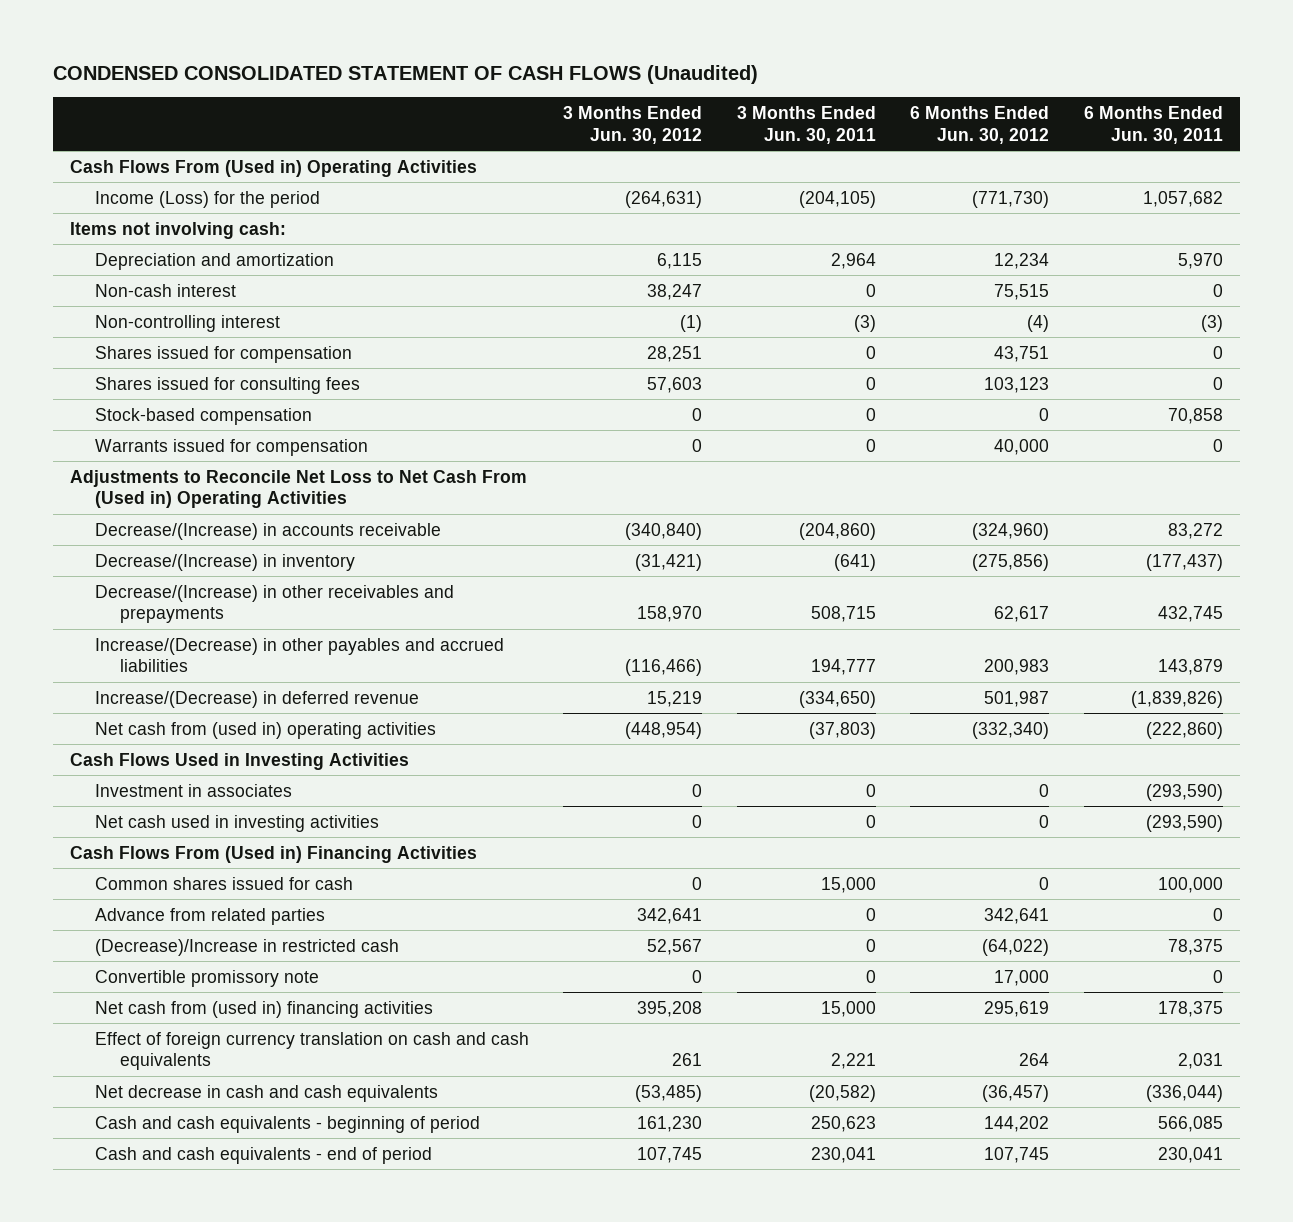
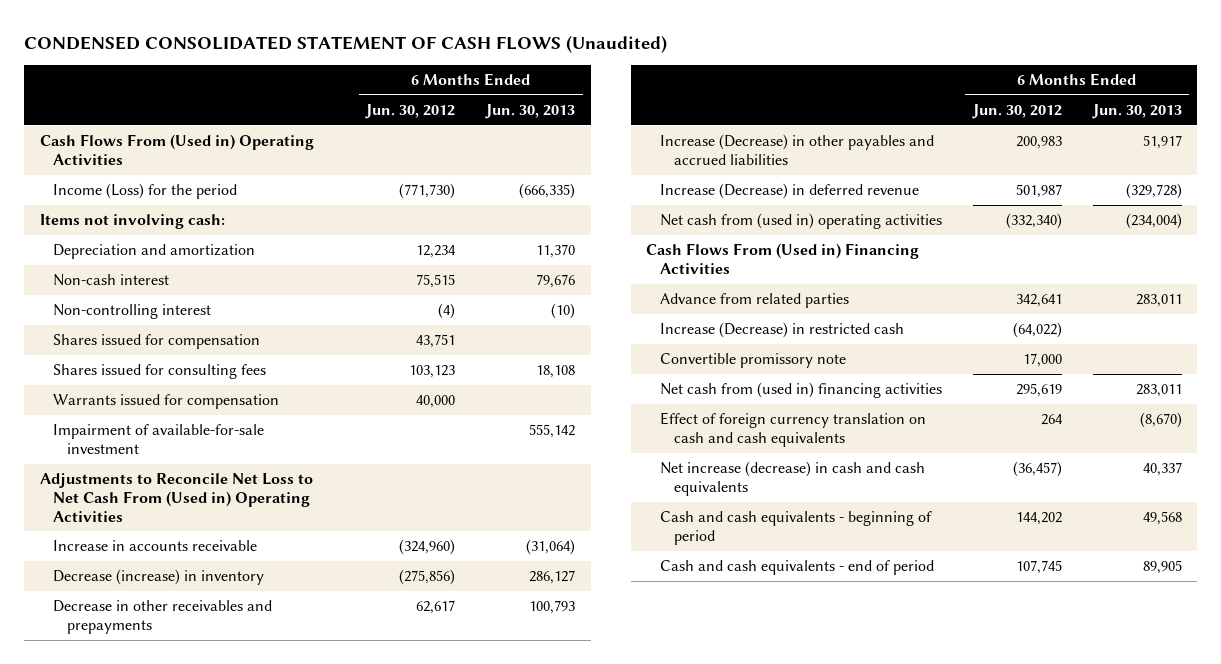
[563,105,703,144] 3 Months Ended Jun. 30, 2012 -> none
[736,105,876,144] 3 Months Ended Jun. 30, 2011 -> none
[1083,105,1223,144] 6 Months Ended Jun. 30, 2011 -> none
none -> [485,103,576,119] Jun. 30, 2013
[94,407,312,425] Stock-based compensation -> none
none -> [53,424,265,454] Impairment of available-for-sale investment
[94,522,441,540] Decrease/(Increase) in accounts receivable -> [53,540,258,552] Increase in accounts receivable
[94,553,355,571] Decrease/(Increase) in inventory -> [53,569,265,586] Decrease (increase) in inventory
[94,584,454,624] Decrease/(Increase) in other receivables and prepayments -> [53,600,273,634] Decrease in other receivables and prepayments
[94,637,504,673] Increase/(Decrease) in other payables and accrued liabilities -> [659,134,934,165] Increase (Decrease) in other payables and accrued liabilities
[94,690,419,708] Increase/(Decrease) in deferred revenue -> [659,183,919,200] Increase (Decrease) in deferred revenue
[69,752,409,770] Cash Flows Used in Investing Activities -> none
[94,783,292,797] Investment in associates -> none
[94,814,379,832] Net cash used in investing activities -> none
[94,876,353,890] Common shares issued for cash -> none
[94,938,399,956] (Decrease)/Increase in restricted cash -> [659,322,904,339] Increase (Decrease) in restricted cash
[94,1084,438,1102] Net decrease in cash and cash equivalents -> [659,461,925,496] Net increase (decrease) in cash and cash equivalents

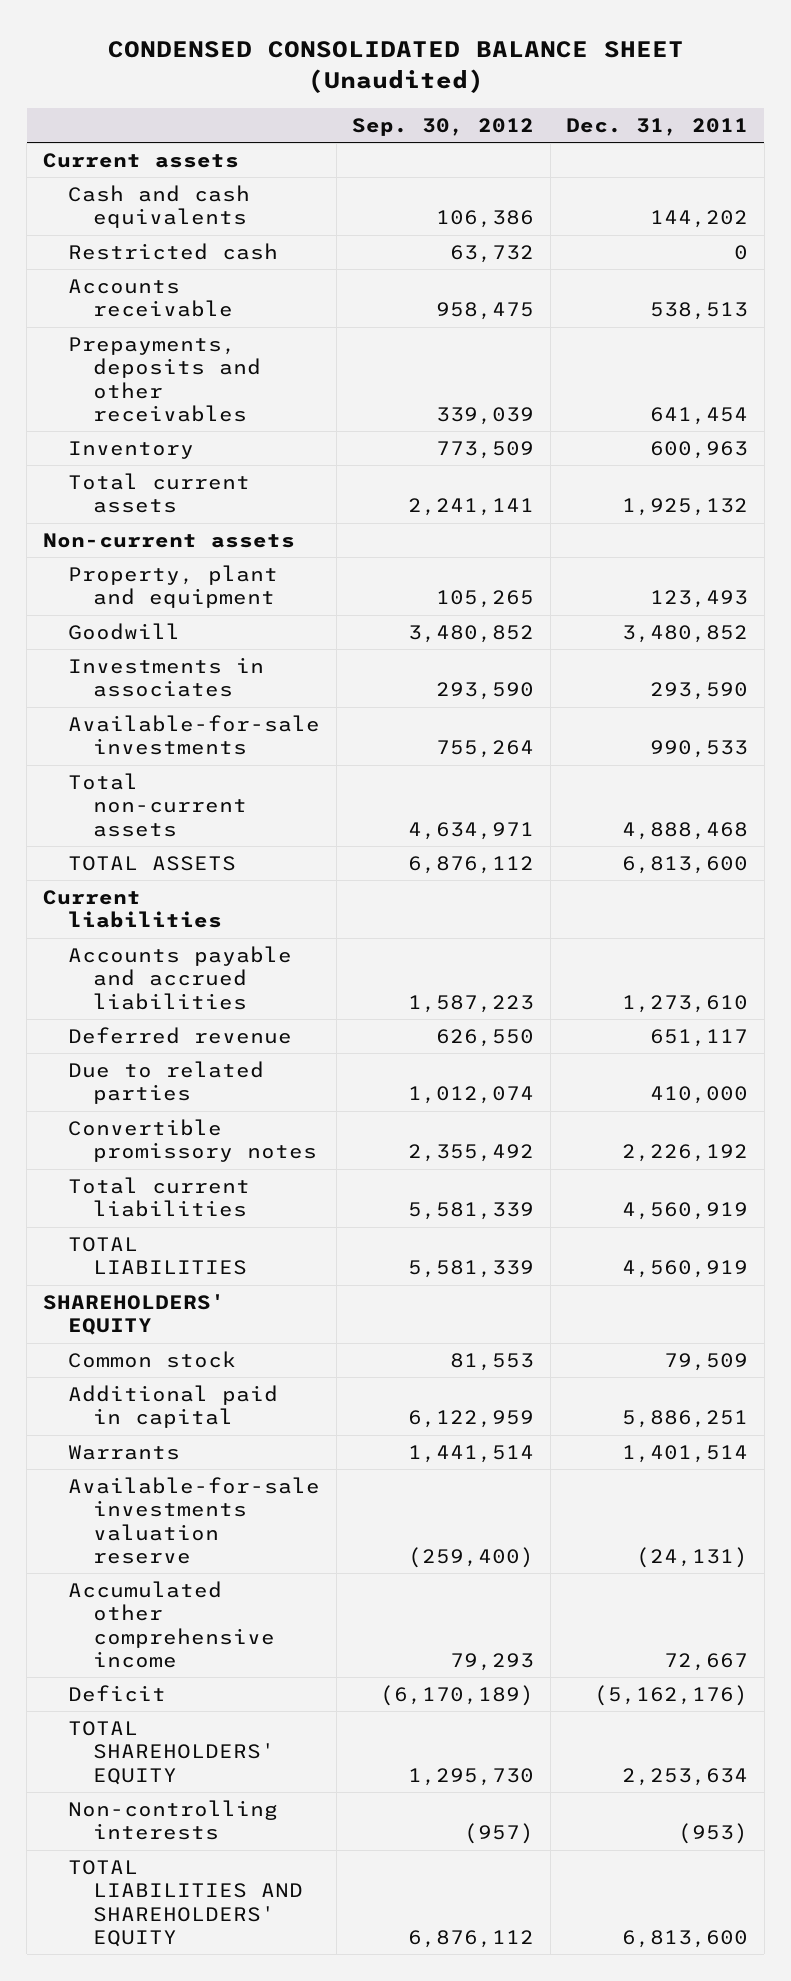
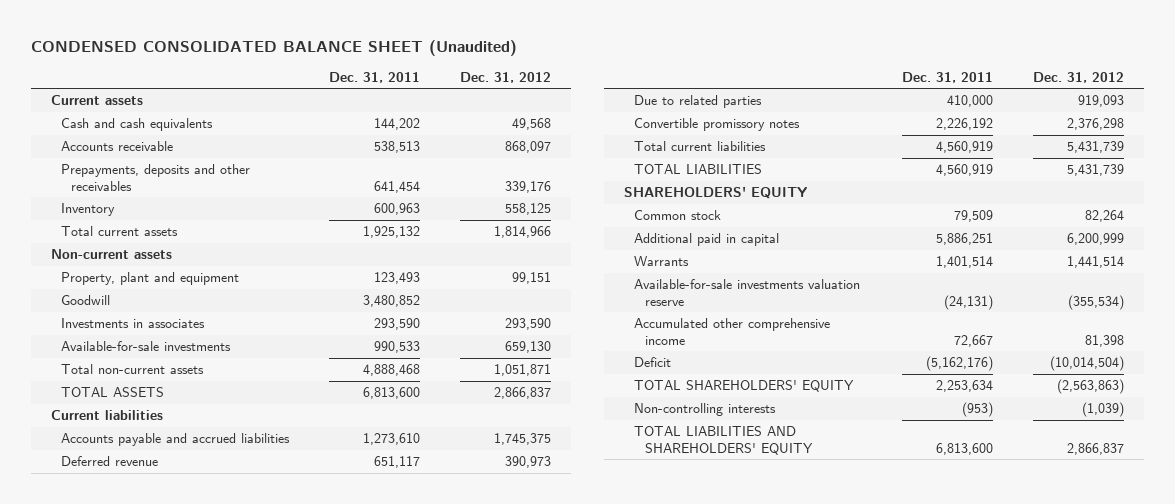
[352,117,535,136] Sep. 30, 2012 -> none
none -> [459,71,551,83] Dec. 31, 2012
[67,243,278,261] Restricted cash -> none

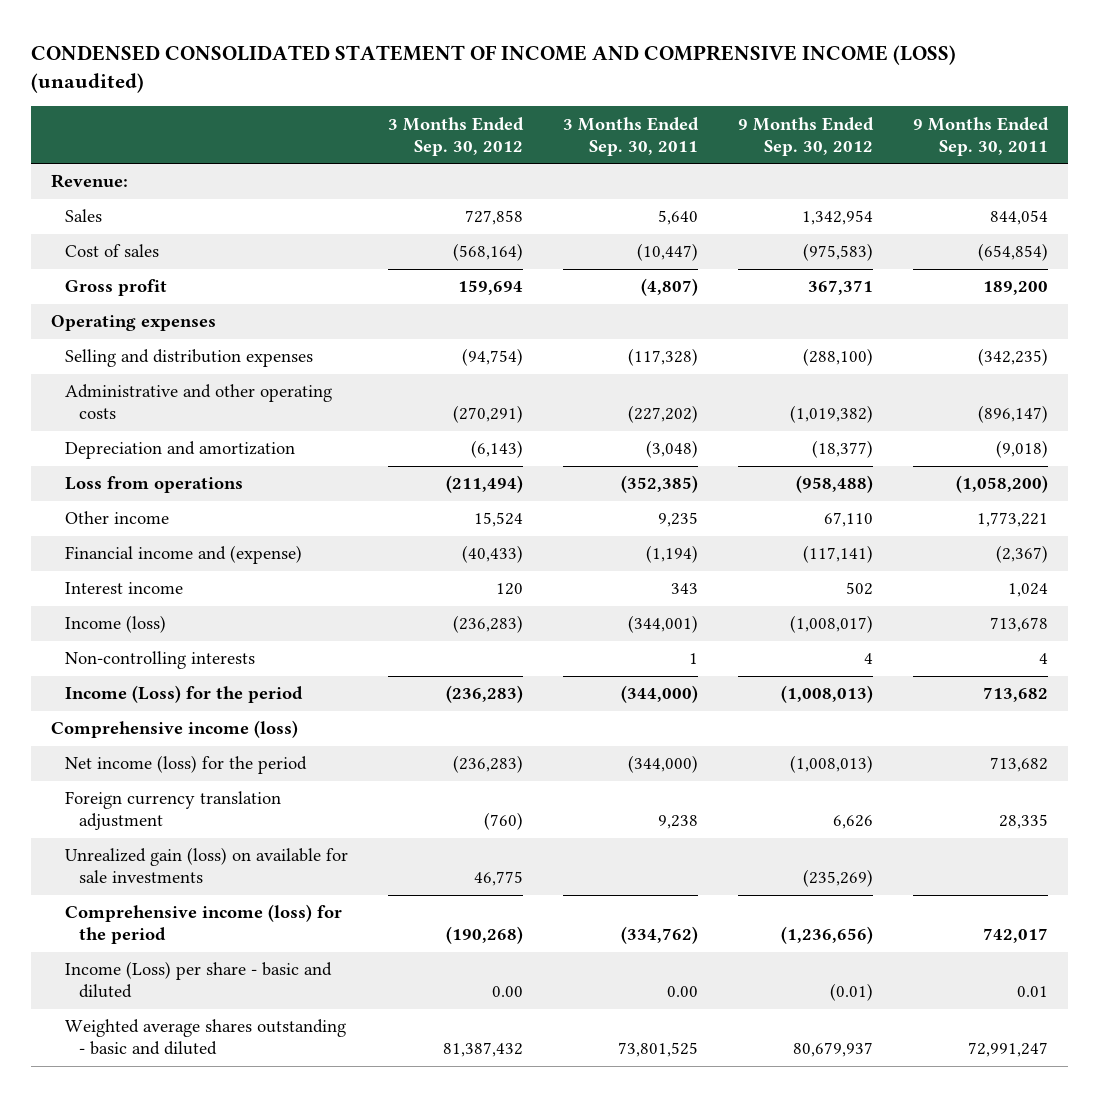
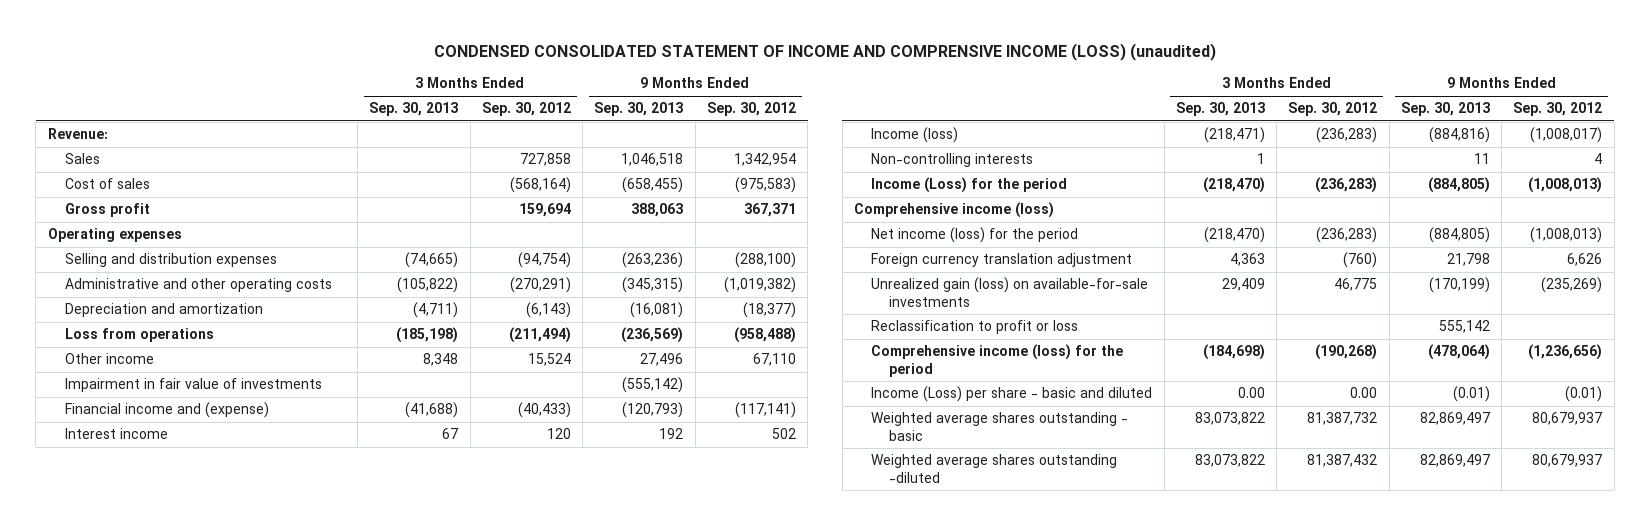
[562,116,699,156] 3 Months Ended Sep. 30, 2011 -> none
[913,116,1050,156] 9 Months Ended Sep. 30, 2011 -> none
none -> [369,102,459,117] Sep. 30, 2013
none -> [594,102,684,117] Sep. 30, 2013
none -> [64,378,322,393] Impairment in fair value of investments
[64,847,348,884] Unrealized gain (loss) on available for sale investments -> [871,277,1149,307] Unrealized gain (loss) on available-for-sale investments
none -> [871,320,1079,335] Reclassification to profit or loss
none -> [871,412,1129,441] Weighted average shares outstanding - basic
[64,1019,346,1056] Weighted average shares outstanding - basic and diluted -> [871,454,1118,483] Weighted average shares outstanding -diluted

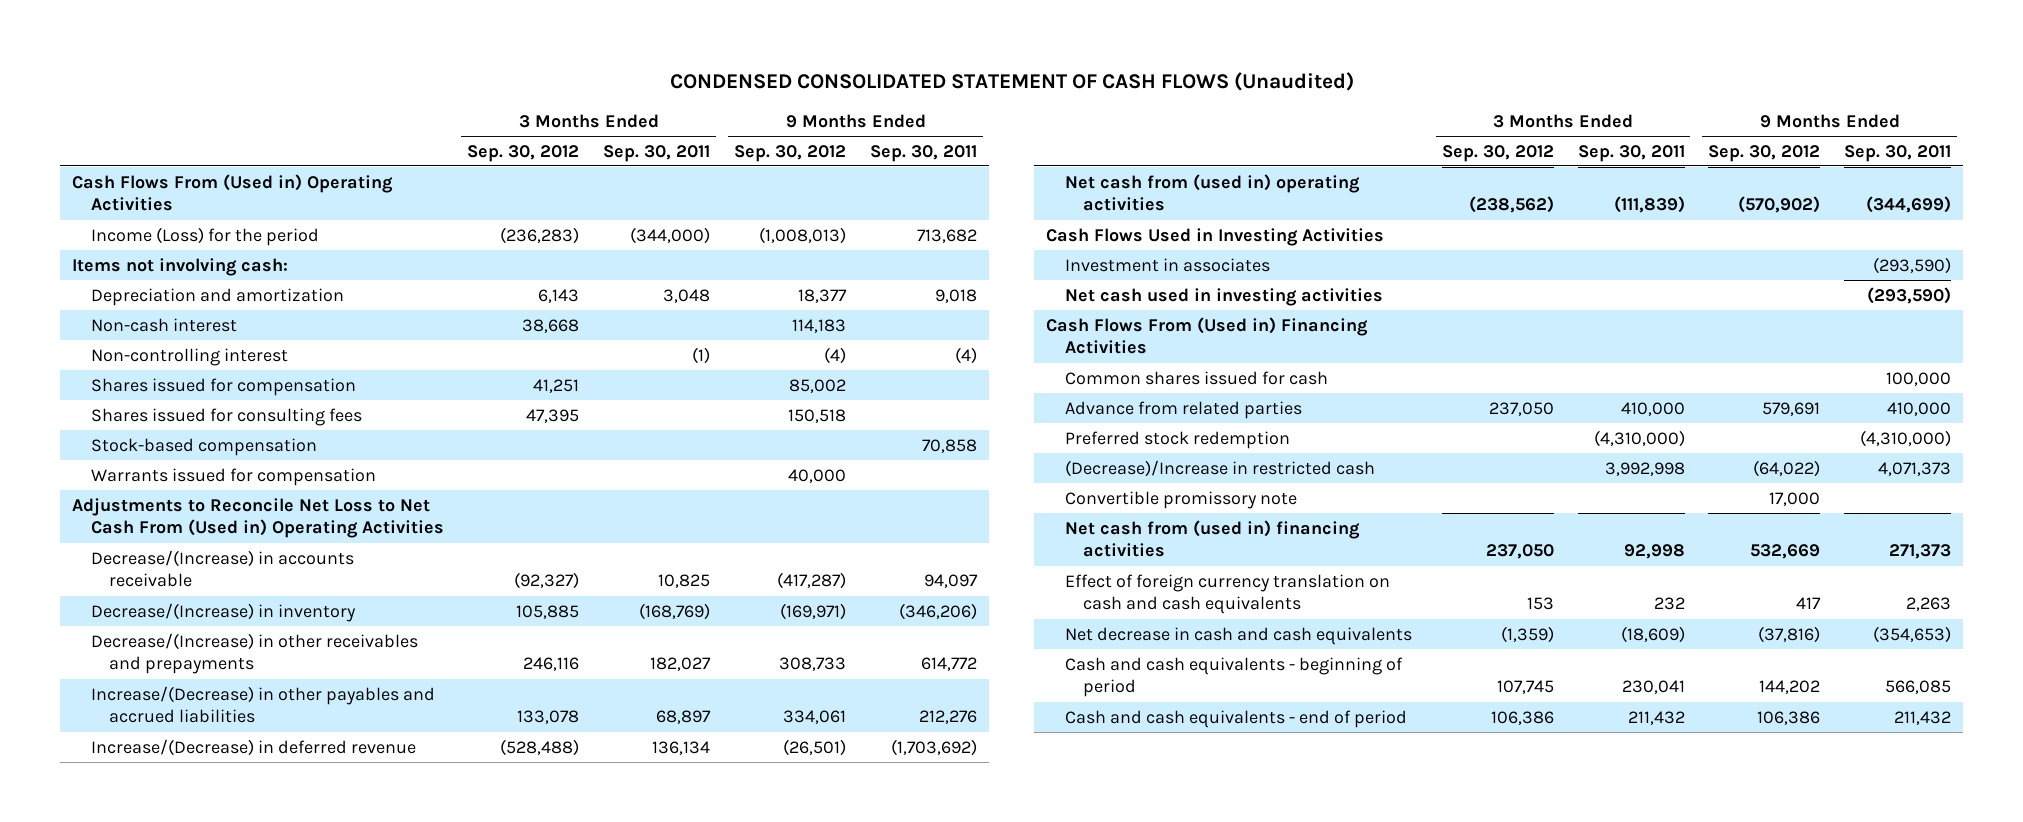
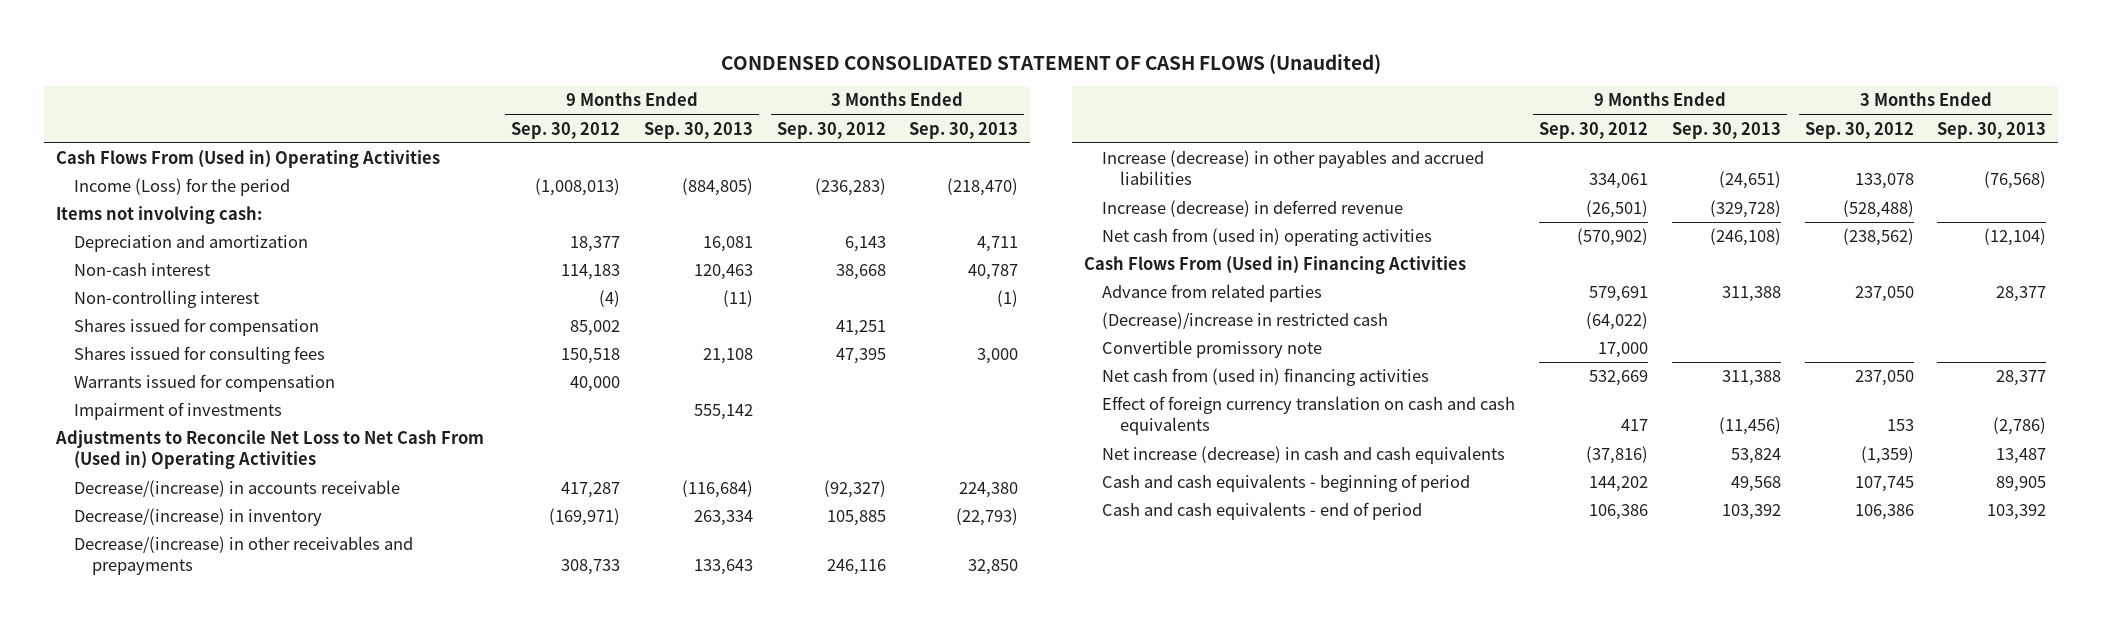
[603,144,711,162] Sep. 30, 2011 -> none
[869,144,977,162] Sep. 30, 2011 -> none
none -> [643,121,753,139] Sep. 30, 2013
none -> [909,121,1019,139] Sep. 30, 2013
[90,437,317,456] Stock-based compensation -> none
none -> [73,402,282,421] Impairment of investments
[90,549,354,588] Decrease/(Increase) in accounts receivable -> [73,480,400,498] Decrease/(increase) in accounts receivable
[777,572,847,590] (417,287) -> [560,482,620,499] 417,287
[90,602,356,622] Decrease/(Increase) in inventory -> [73,508,322,527] Decrease/(increase) in inventory
[90,632,418,675] Decrease/(Increase) in other receivables and prepayments -> [73,536,413,576] Decrease/(increase) in other receivables and prepayments
[90,685,435,724] Increase/(Decrease) in other payables and accrued liabilities -> [1102,150,1485,186] Increase (decrease) in other payables and accrued liabilities
[90,738,416,756] Increase/(Decrease) in deferred revenue -> [1102,200,1404,218] Increase (decrease) in deferred revenue
[1046,227,1385,246] Cash Flows Used in Investing Activities -> none
[1064,257,1270,272] Investment in associates -> none
[1064,287,1383,306] Net cash used in investing activities -> none
[1064,370,1328,385] Common shares issued for cash -> none
[1064,430,1290,449] Preferred stock redemption -> none
[1064,459,1375,477] (Decrease)/Increase in restricted cash -> [1102,312,1389,330] (Decrease)/increase in restricted cash
[1064,626,1412,645] Net decrease in cash and cash equivalents -> [1102,446,1506,465] Net increase (decrease) in cash and cash equivalents

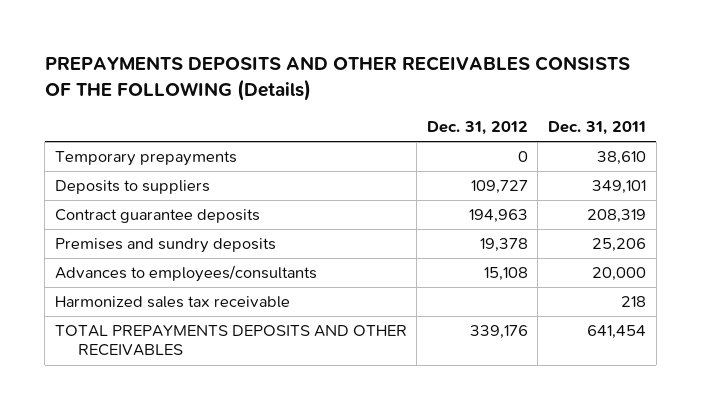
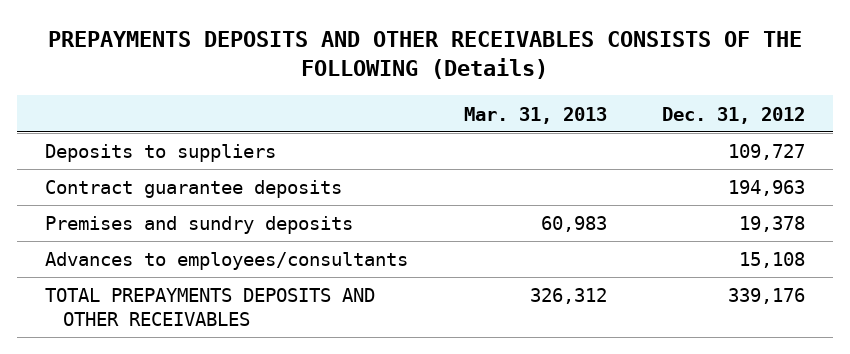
[547,121,646,136] Dec. 31, 2011 -> none
none -> [463,106,607,124] Mar. 31, 2013
[54,151,237,167] Temporary prepayments -> none
[54,296,290,309] Harmonized sales tax receivable -> none

